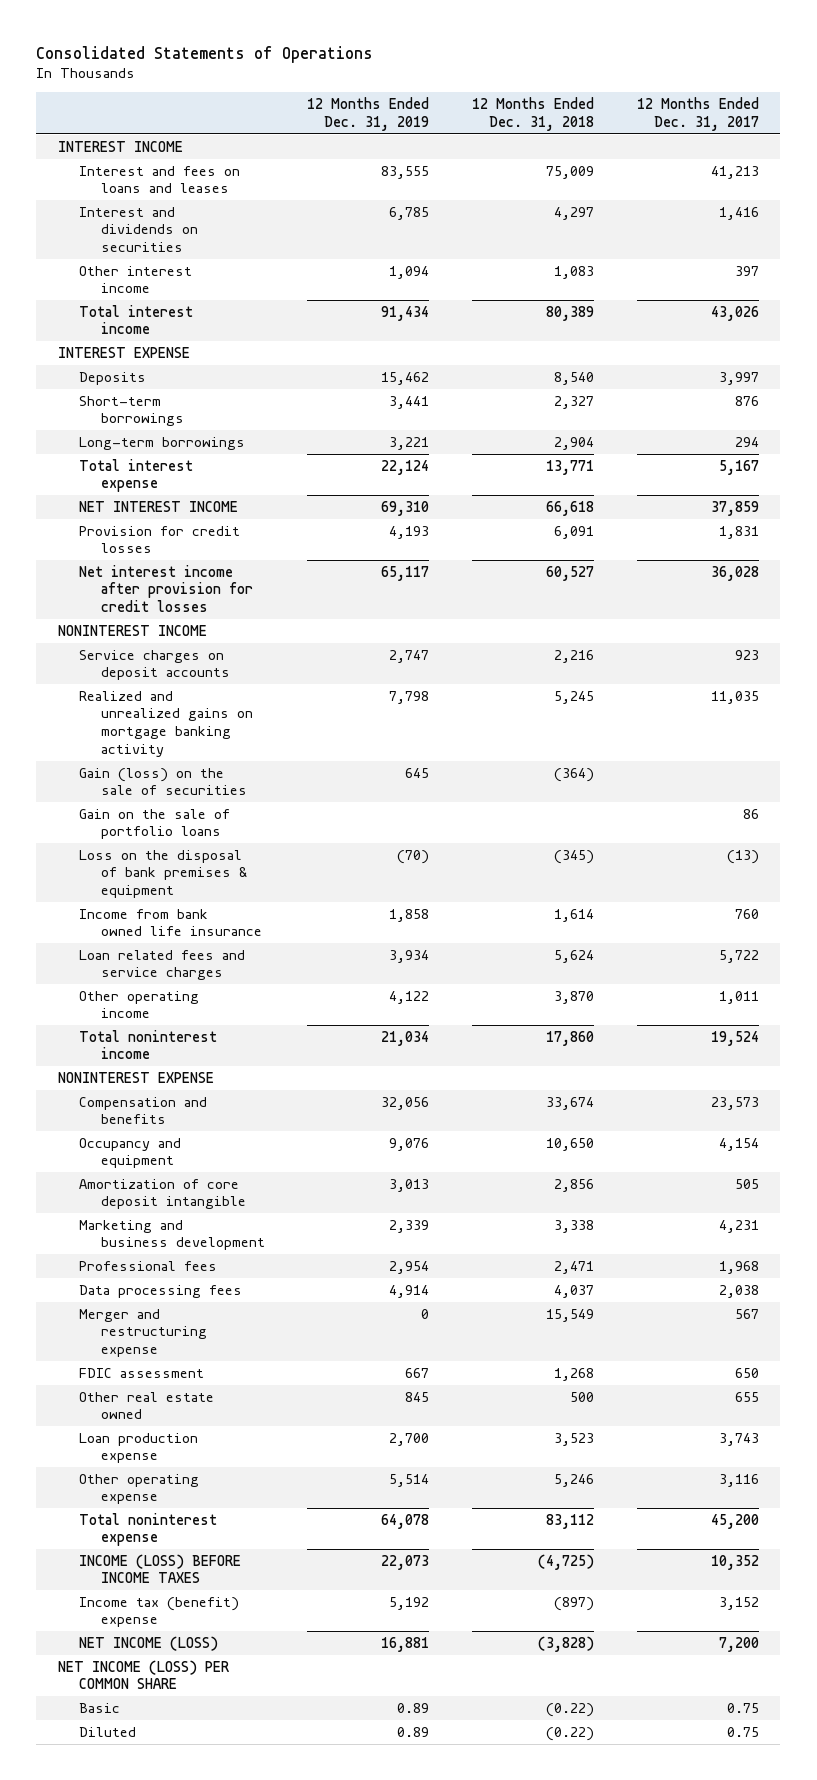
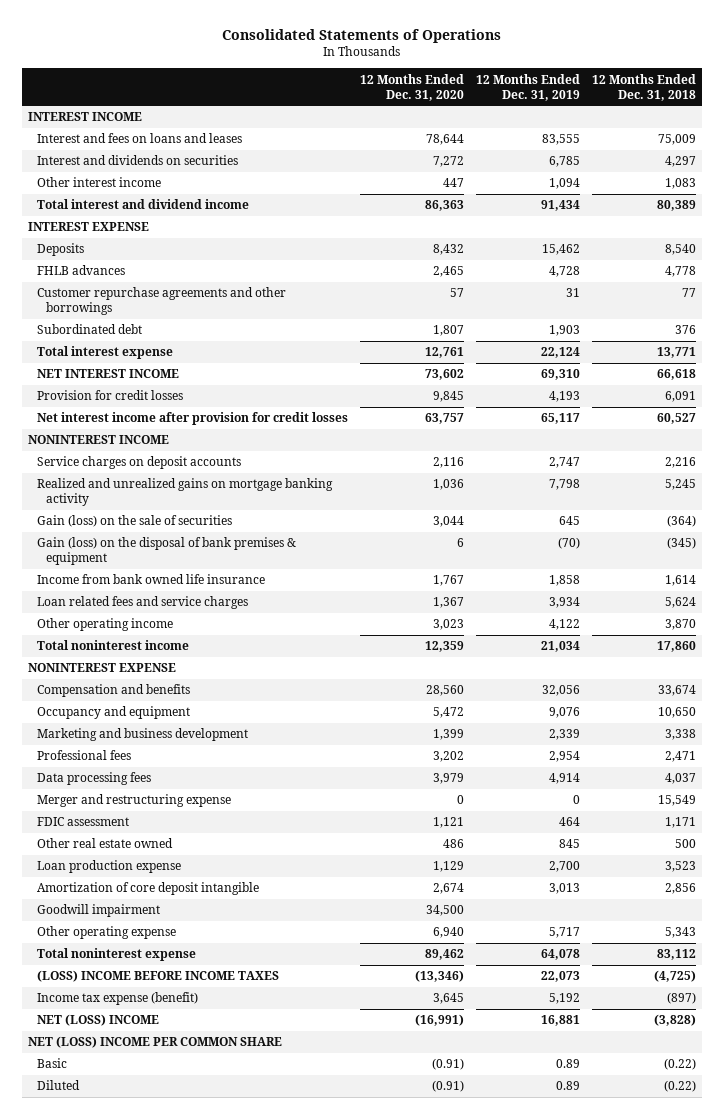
[636,97,759,131] 12 Months Ended Dec. 31, 2017 -> none
none -> [360,73,465,101] 12 Months Ended Dec. 31, 2020
[79,304,194,335] Total interest income -> [36,199,249,210] Total interest and dividend income
[79,395,184,427] Short-term borrowings -> none
[79,436,246,450] Long-term borrowings -> none
none -> [36,265,125,276] FHLB advances
none -> [36,287,286,316] Customer repurchase agreements and other borrowings
none -> [36,324,142,335] Subordinated debt
[79,808,231,840] Gain on the sale of portfolio loans -> none
[79,849,247,898] Loss on the disposal of bank premises & equipment -> [36,537,296,566] Gain (loss) on the disposal of bank premises & equipment
[405,1367,430,1378] 667 -> [559,817,581,827] 464
[554,1367,595,1381] 1,268 -> [665,817,697,829] 1,171
[79,1178,246,1210] Amortization of core deposit intangible -> [36,882,259,896] Amortization of core deposit intangible
none -> [36,904,160,918] Goodwill impairment
[389,1473,430,1487] 5,514 -> [549,927,581,939] 5,717
[554,1473,595,1487] 5,246 -> [665,927,697,939] 5,343
[79,1553,242,1584] INCOME (LOSS) BEFORE INCOME TAXES -> [36,970,279,983] (LOSS) INCOME BEFORE INCOME TAXES
[79,1596,240,1628] Income tax (benefit) expense -> [36,992,198,1006] Income tax expense (benefit)
[79,1635,219,1651] NET INCOME (LOSS) -> [36,1014,159,1027] NET (LOSS) INCOME
[57,1659,229,1690] NET INCOME (LOSS) PER COMMON SHARE -> [27,1036,282,1049] NET (LOSS) INCOME PER COMMON SHARE

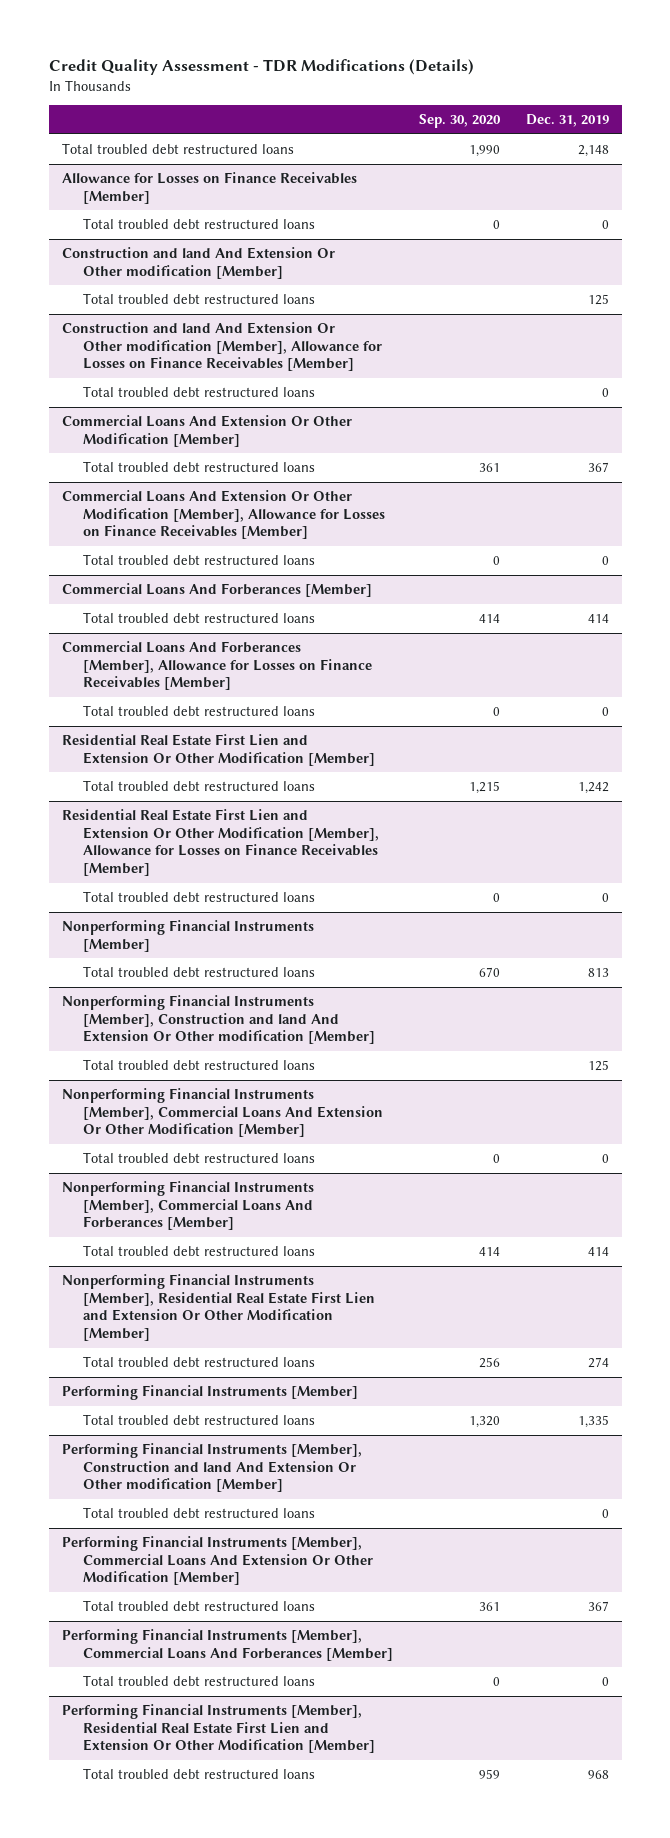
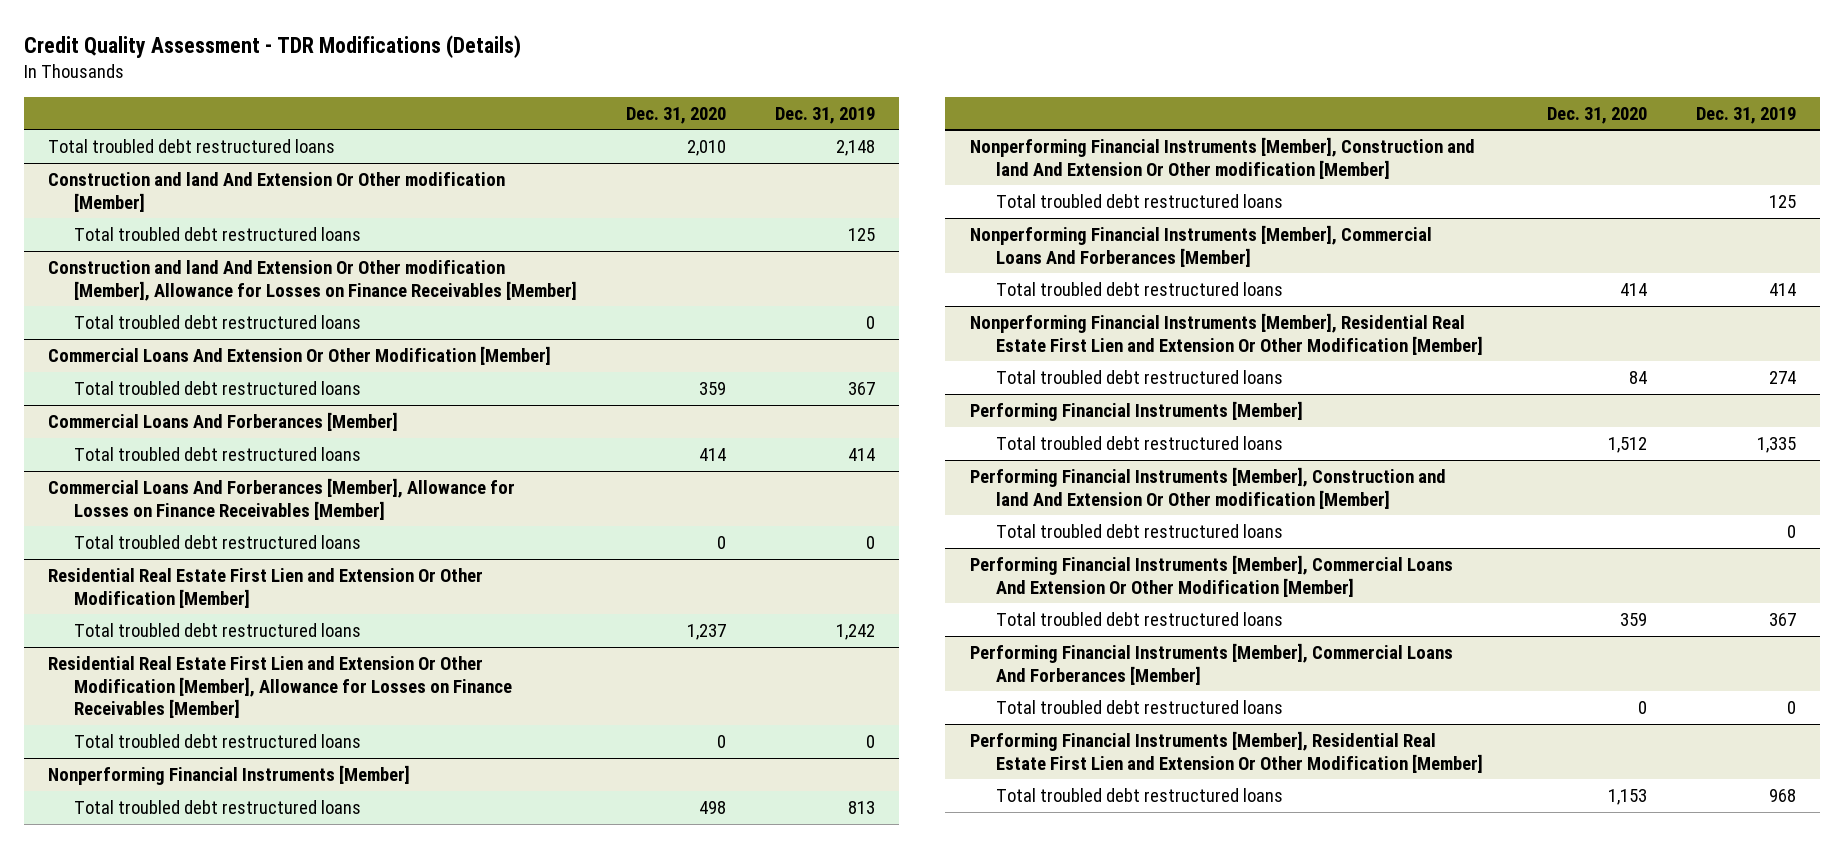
[418,114,501,129] Sep. 30, 2020 -> none
none -> [625,106,726,124] Dec. 31, 2020
[61,172,357,204] Allowance for Losses on Finance Receivables [Member] -> none
[82,218,315,230] Total troubled debt restructured loans -> none
[61,490,385,540] Commercial Loans And Extension Or Other Modification [Member], Allowance for Losses on Finance Receivables [Member] -> none
[82,554,315,566] Total troubled debt restructured loans -> none
[61,1088,383,1138] Nonperforming Financial Instruments [Member], Commercial Loans And Extension Or Other Modification [Member] -> none
[82,1152,315,1164] Total troubled debt restructured loans -> none

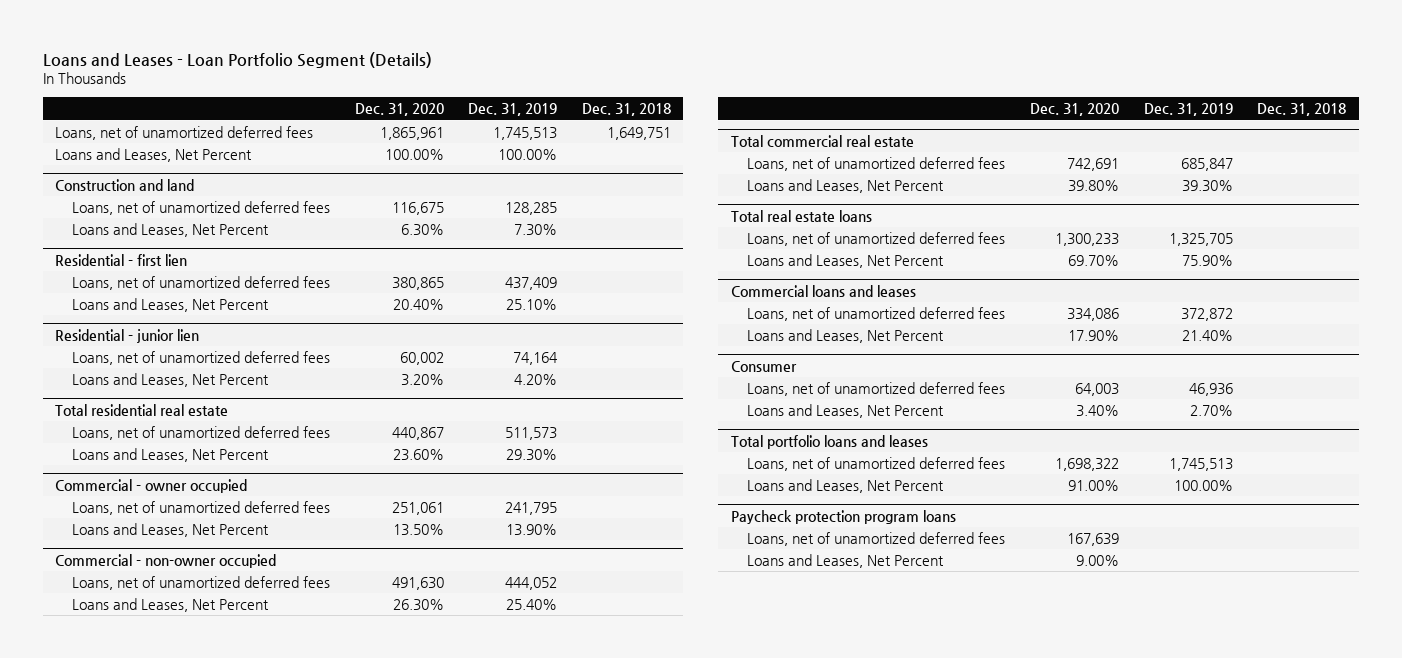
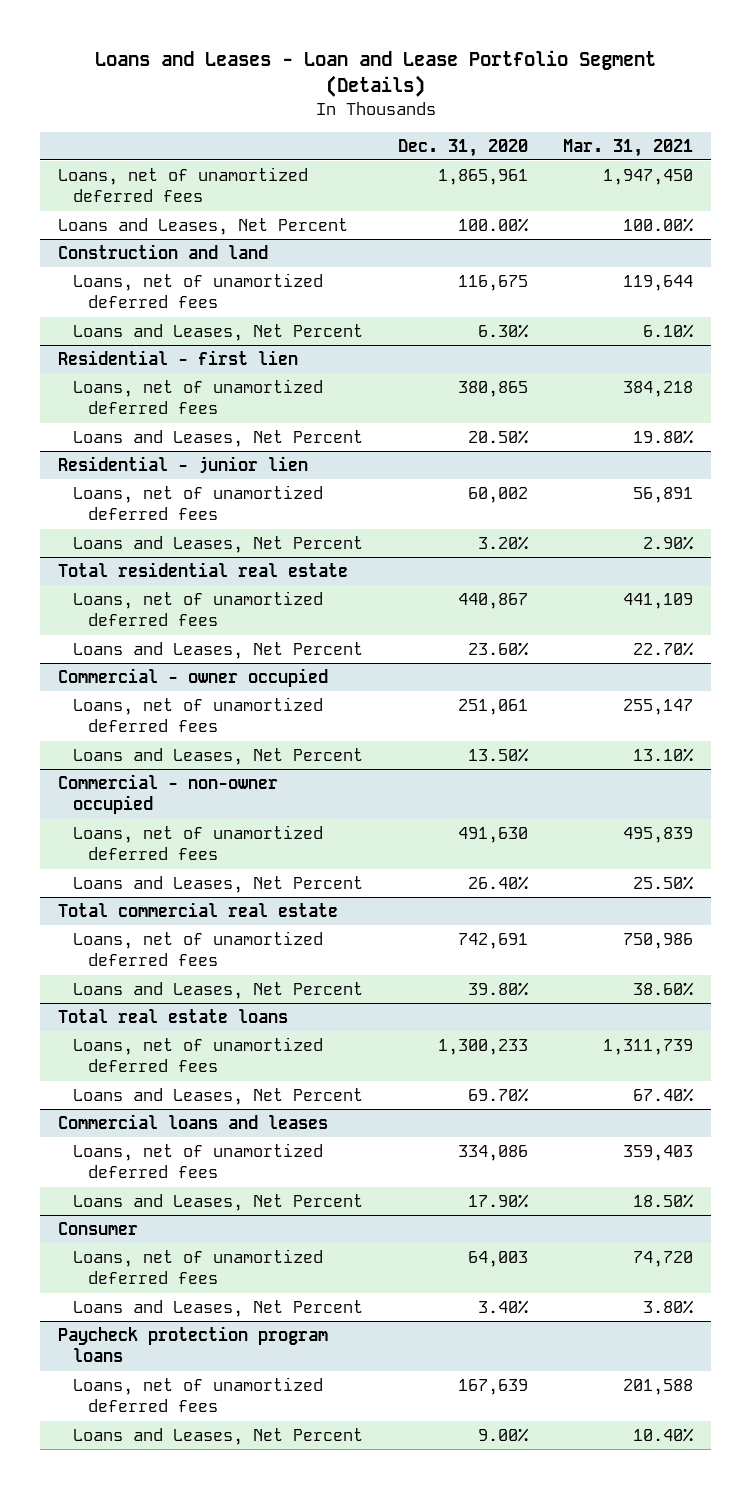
[42,51,432,68] Loans and Leases - Loan Portfolio Segment (Details) -> [94,50,656,98] Loans and Leases - Loan and Lease Portfolio Segment (Details)
[468,103,558,117] Dec. 31, 2019 -> none
[582,103,672,117] Dec. 31, 2018 -> none
none -> [563,138,694,157] Mar. 31, 2021
[392,298,444,310] 20.40% -> [468,430,530,445] 20.50%
[392,598,444,611] 26.30% -> [468,876,530,891] 26.40%
[730,434,928,449] Total portfolio loans and leases -> none
[747,456,1006,471] Loans, net of unamortized deferred fees -> none
[747,478,945,493] Loans and Leases, Net Percent -> none

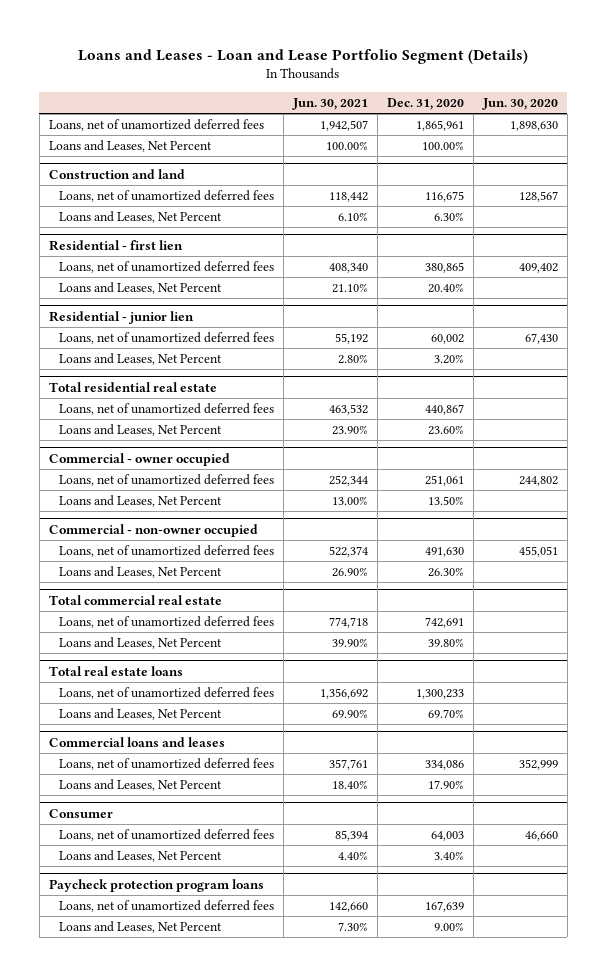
[563,138,694,157] Mar. 31, 2021 -> none
none -> [292,97,369,110] Jun. 30, 2021
none -> [481,97,558,110] Jun. 30, 2020
[468,430,530,445] 20.50% -> [427,283,464,294] 20.40%
[468,876,530,891] 26.40% -> [427,567,464,578] 26.30%

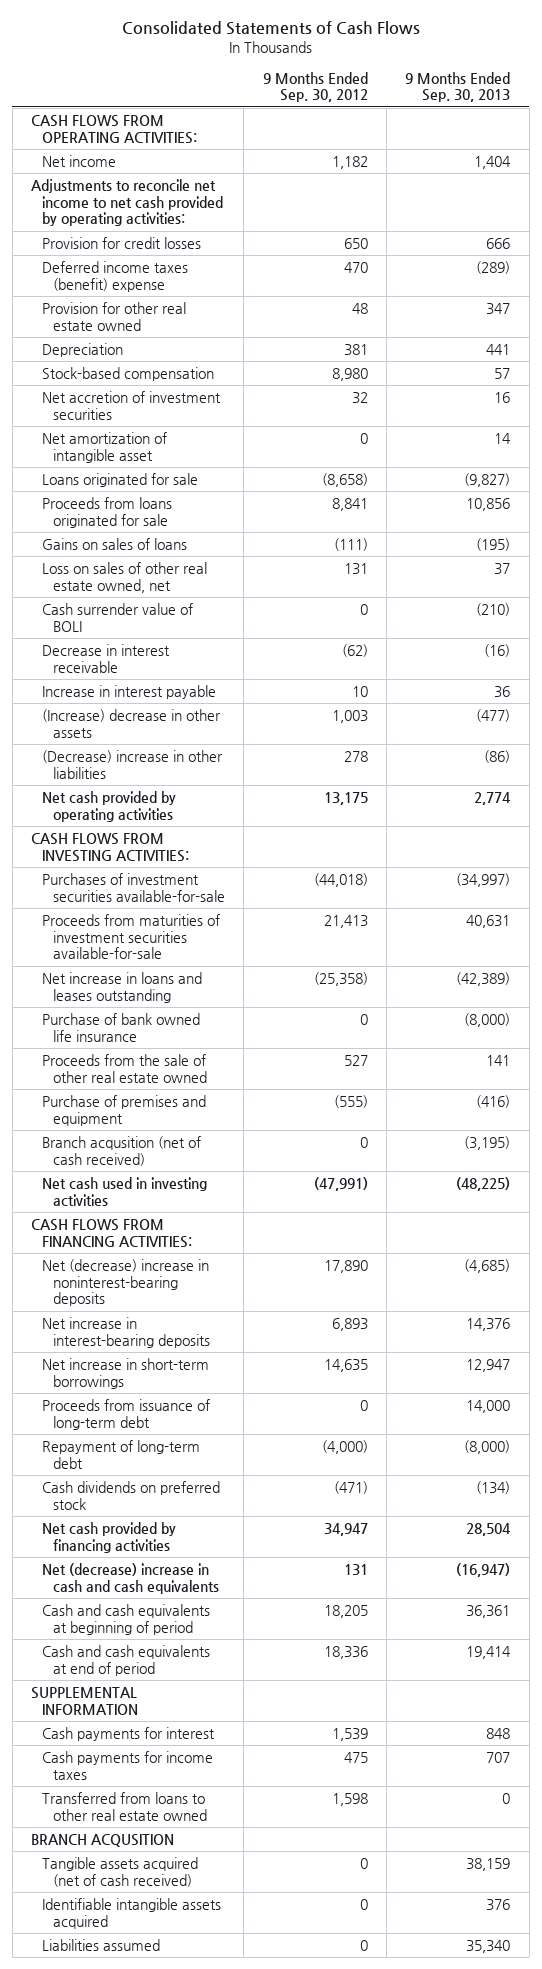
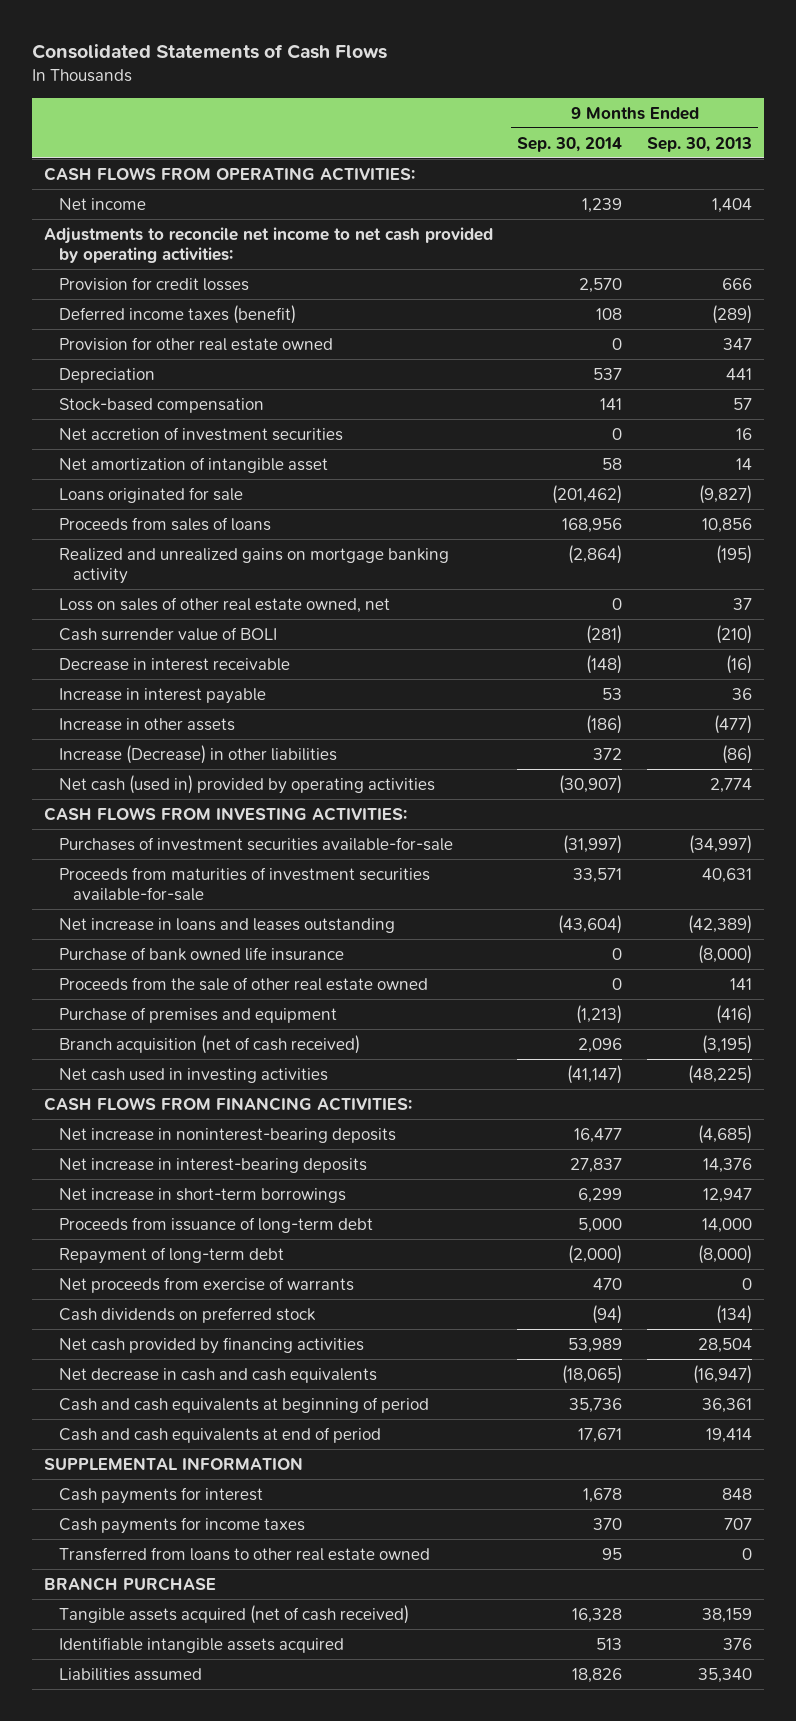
[262,71,368,103] 9 Months Ended Sep. 30, 2012 -> none
none -> [517,136,623,152] Sep. 30, 2014
[42,260,189,292] Deferred income taxes (benefit) expense -> [58,304,296,324] Deferred income taxes (benefit)
[42,496,173,528] Proceeds from loans originated for sale -> [58,516,271,531] Proceeds from sales of loans
[42,537,188,550] Gains on sales of loans -> [58,547,449,584] Realized and unrealized gains on mortgage banking activity
[42,708,222,738] (Increase) decrease in other assets -> [58,717,235,731] Increase in other assets
[42,749,224,779] (Decrease) increase in other liabilities -> [58,744,337,764] Increase (Decrease) in other liabilities
[42,790,177,822] Net cash provided by operating activities -> [58,774,435,794] Net cash (used in) provided by operating activities
[42,1135,202,1166] Branch acqusition (net of cash received) -> [58,1034,360,1054] Branch acquisition (net of cash received)
[42,1258,210,1307] Net (decrease) increase in noninterest-bearing deposits -> [58,1127,396,1143] Net increase in noninterest-bearing deposits
none -> [58,1276,354,1293] Net proceeds from exercise of warrants
[42,1562,219,1594] Net (decrease) increase in cash and cash equivalents -> [58,1367,377,1383] Net decrease in cash and cash equivalents
[31,1833,175,1847] BRANCH ACQUSITION -> [44,1576,217,1591] BRANCH PURCHASE

